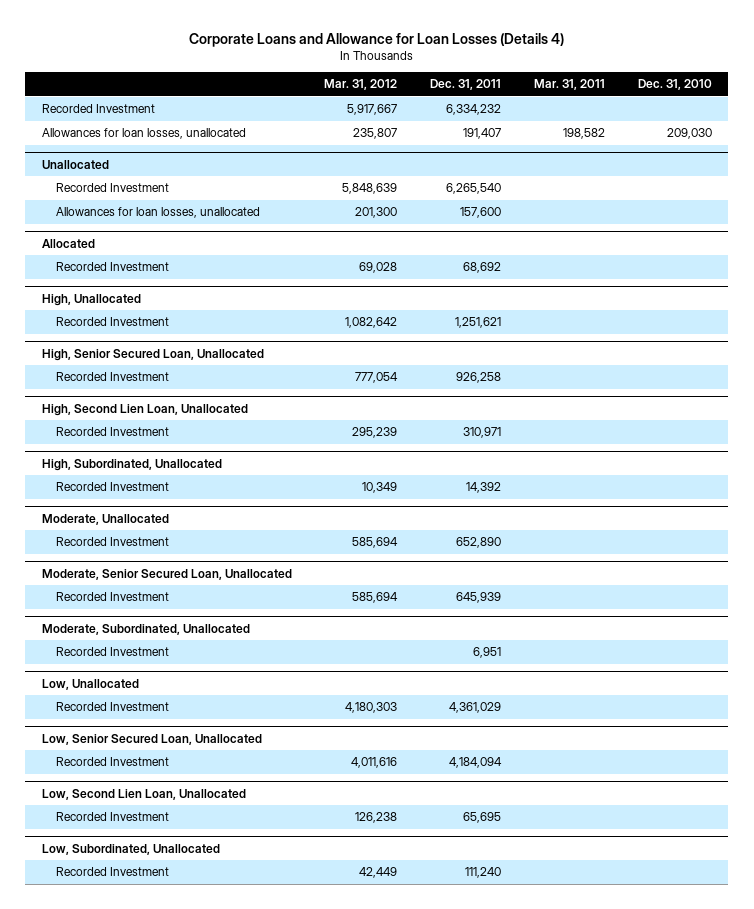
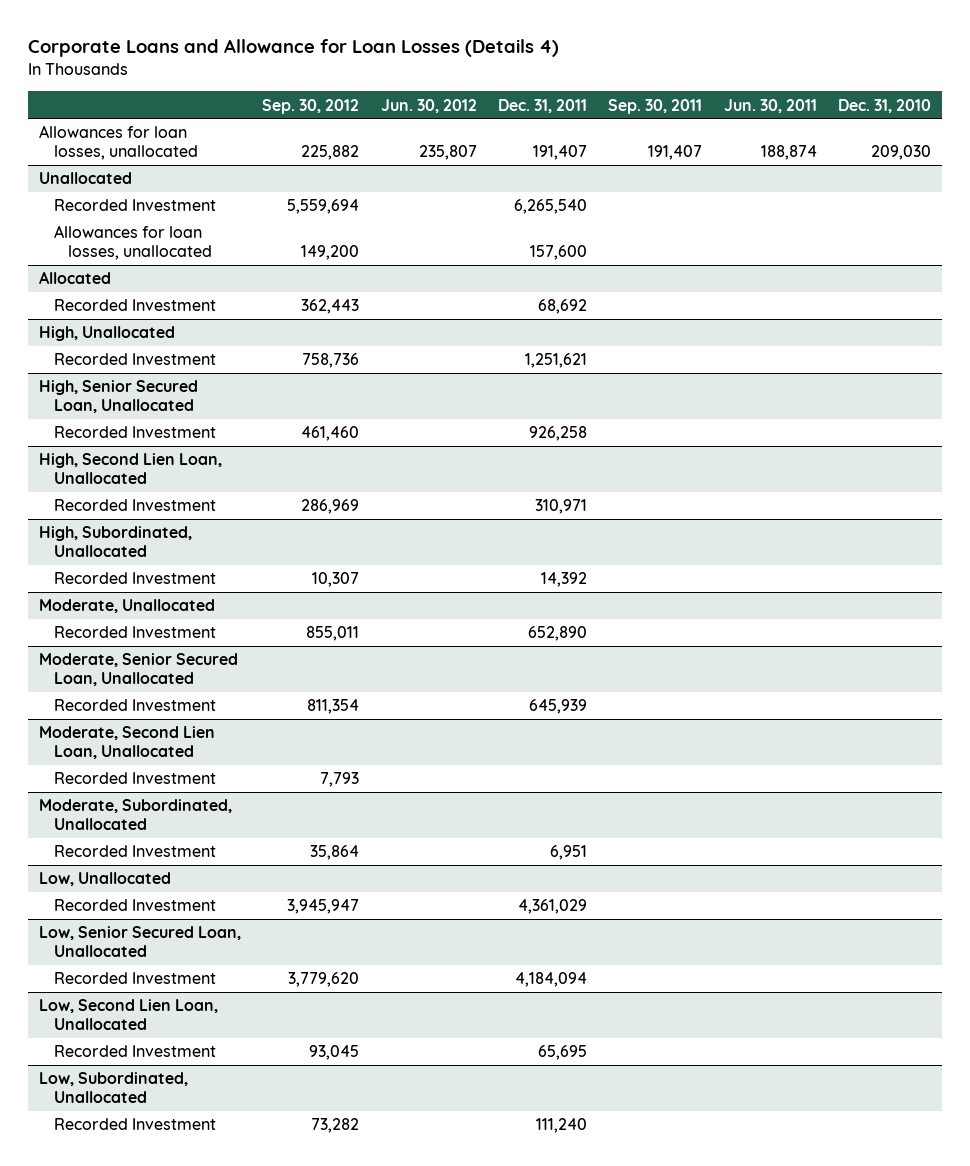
[324,79,398,91] Mar. 31, 2012 -> none
[534,79,606,91] Mar. 31, 2011 -> none
none -> [262,98,360,114] Sep. 30, 2012
none -> [380,98,477,113] Jun. 30, 2012
none -> [608,98,703,114] Sep. 30, 2011
none -> [723,98,817,113] Jun. 30, 2011
[41,104,155,114] Recorded Investment -> none
none -> [39,726,216,759] Moderate, Second Lien Loan, Unallocated
none -> [53,772,216,785] Recorded Investment

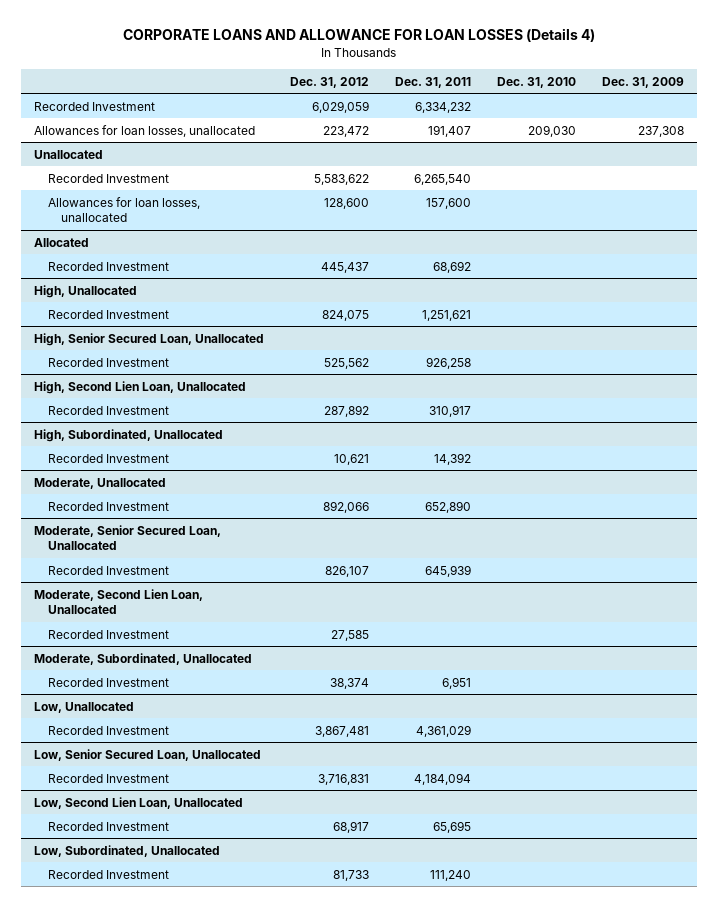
[28,39,560,58] Corporate Loans and Allowance for Loan Losses (Details 4) -> [123,28,596,43] CORPORATE LOANS AND ALLOWANCE FOR LOAN LOSSES (Details 4)
[262,98,360,114] Sep. 30, 2012 -> none
[380,98,477,113] Jun. 30, 2012 -> none
[608,98,703,114] Sep. 30, 2011 -> none
[723,98,817,113] Jun. 30, 2011 -> none
none -> [290,76,370,88] Dec. 31, 2012
none -> [602,76,685,88] Dec. 31, 2009
none -> [34,101,156,111] Recorded Investment
[534,499,587,515] 310,971 -> [429,404,472,417] 310,917

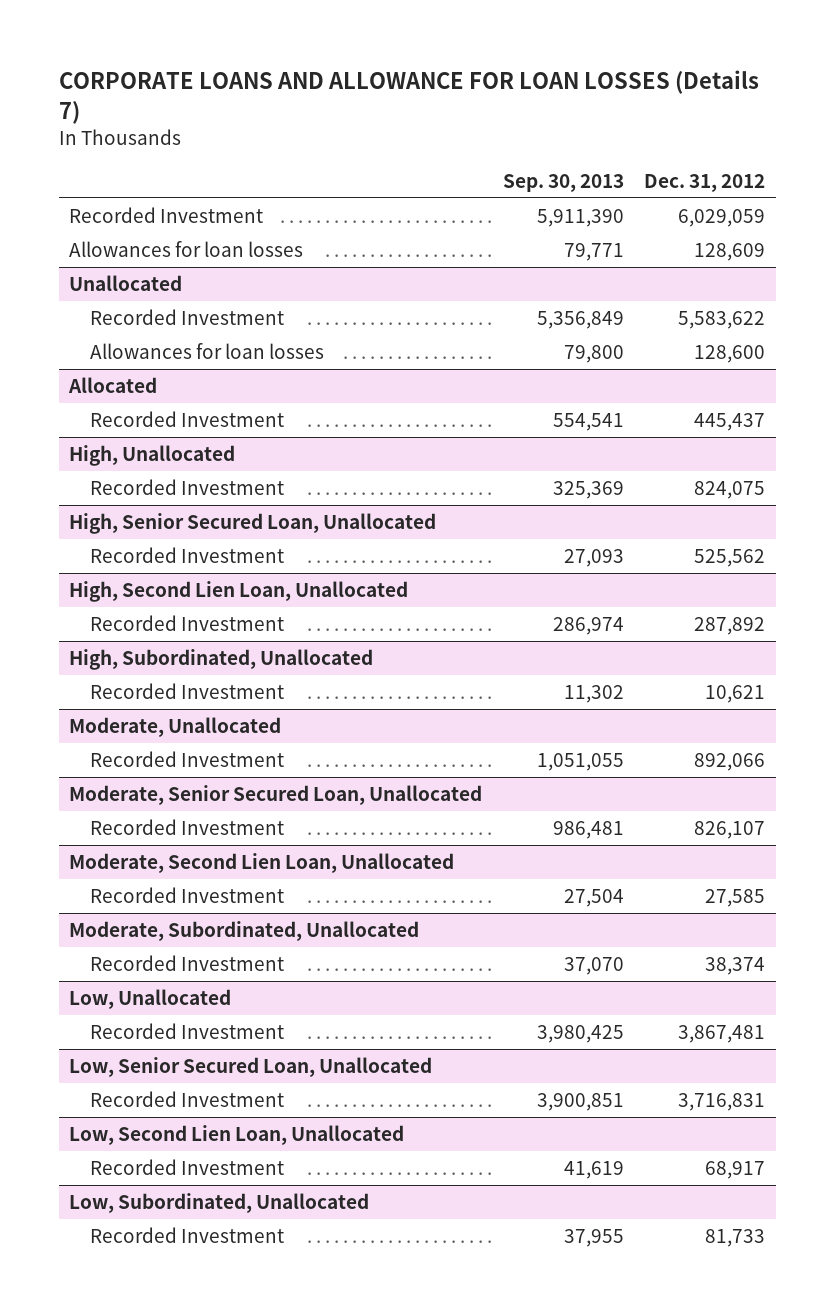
[123,28,596,43] CORPORATE LOANS AND ALLOWANCE FOR LOAN LOSSES (Details 4) -> [58,69,759,124] CORPORATE LOANS AND ALLOWANCE FOR LOAN LOSSES (Details 7)
[395,76,472,88] Dec. 31, 2011 -> none
[497,76,577,88] Dec. 31, 2010 -> none
[602,76,685,88] Dec. 31, 2009 -> none
none -> [502,173,624,192] Sep. 30, 2013
[34,124,256,137] Allowances for loan losses, unallocated -> [69,240,304,257] Allowances for loan losses
[323,125,370,137] 223,472 -> [694,242,766,261] 128,609
[47,196,200,222] Allowances for loan losses, unallocated -> [90,342,325,359] Allowances for loan losses

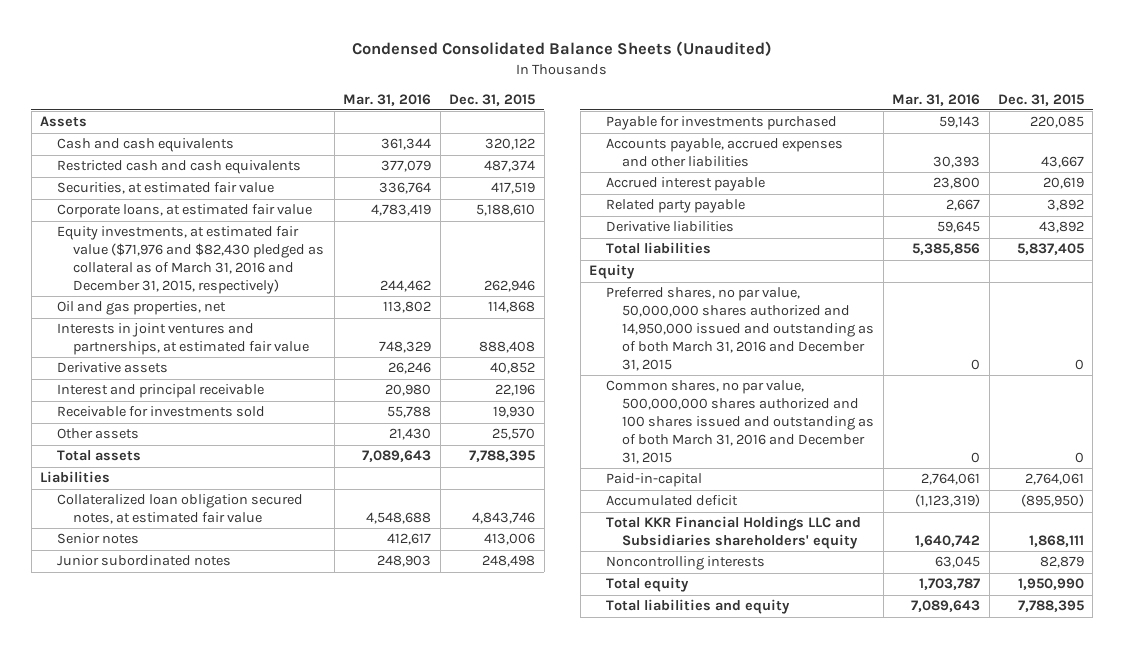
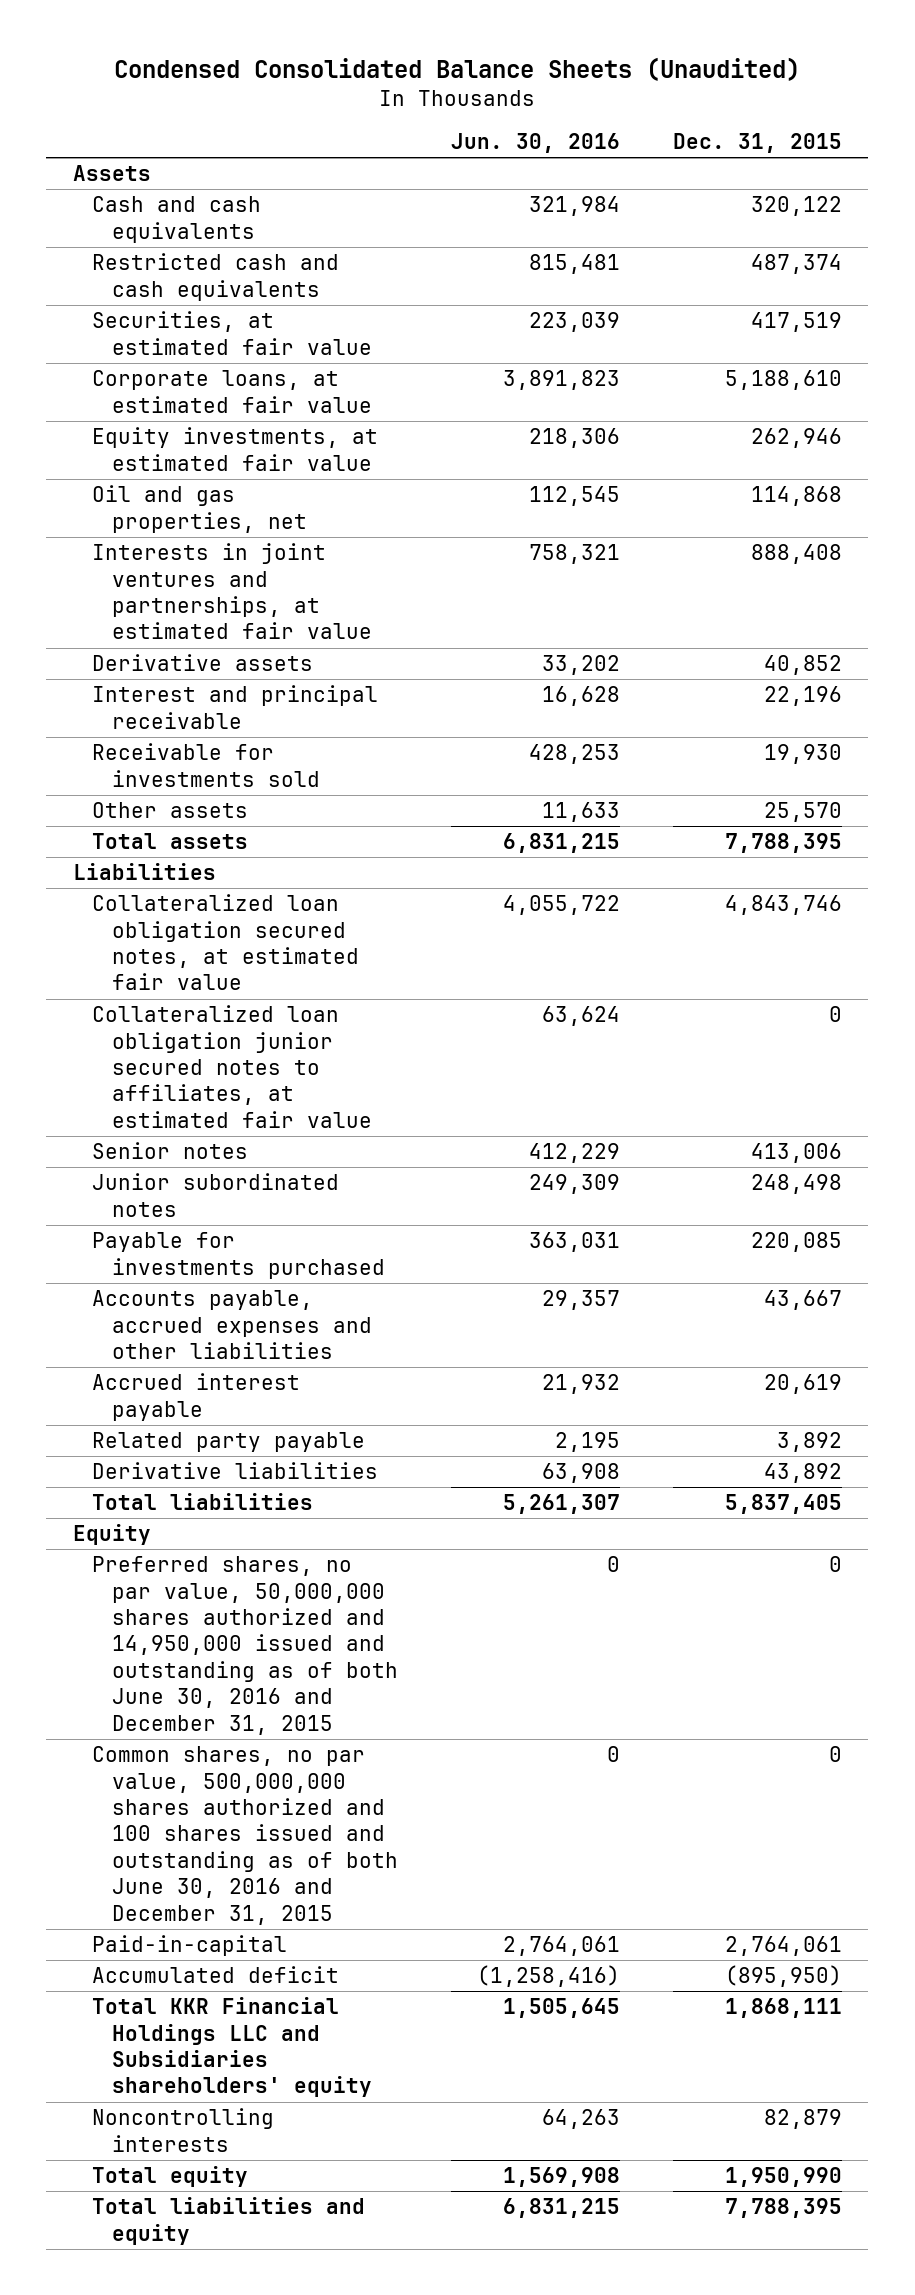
[343,93,432,106] Mar. 31, 2016 -> none
none -> [450,133,620,154] Jun. 30, 2016
[56,226,325,294] Equity investments, at estimated fair value ($71,976 and $82,430 pledged as collateral as of March 31, 2016 and December 31, 2015, respectively) -> [92,427,379,471] Equity investments, at estimated fair value
none -> [92,1005,372,1128] Collateralized loan obligation junior secured notes to affiliates, at estimated fair value
[605,287,875,371] Preferred shares, no par value, 50,000,000 shares authorized and 14,950,000 issued and outstanding as of both March 31, 2016 and December 31, 2015 -> [92,1556,398,1735] Preferred shares, no par value, 50,000,000 shares authorized and 14,950,000 issued and outstanding as of both June 30, 2016 and December 31, 2015
[605,380,875,464] Common shares, no par value, 500,000,000 shares authorized and 100 shares issued and outstanding as of both March 31, 2016 and December 31, 2015 -> [92,1746,398,1925] Common shares, no par value, 500,000,000 shares authorized and 100 shares issued and outstanding as of both June 30, 2016 and December 31, 2015

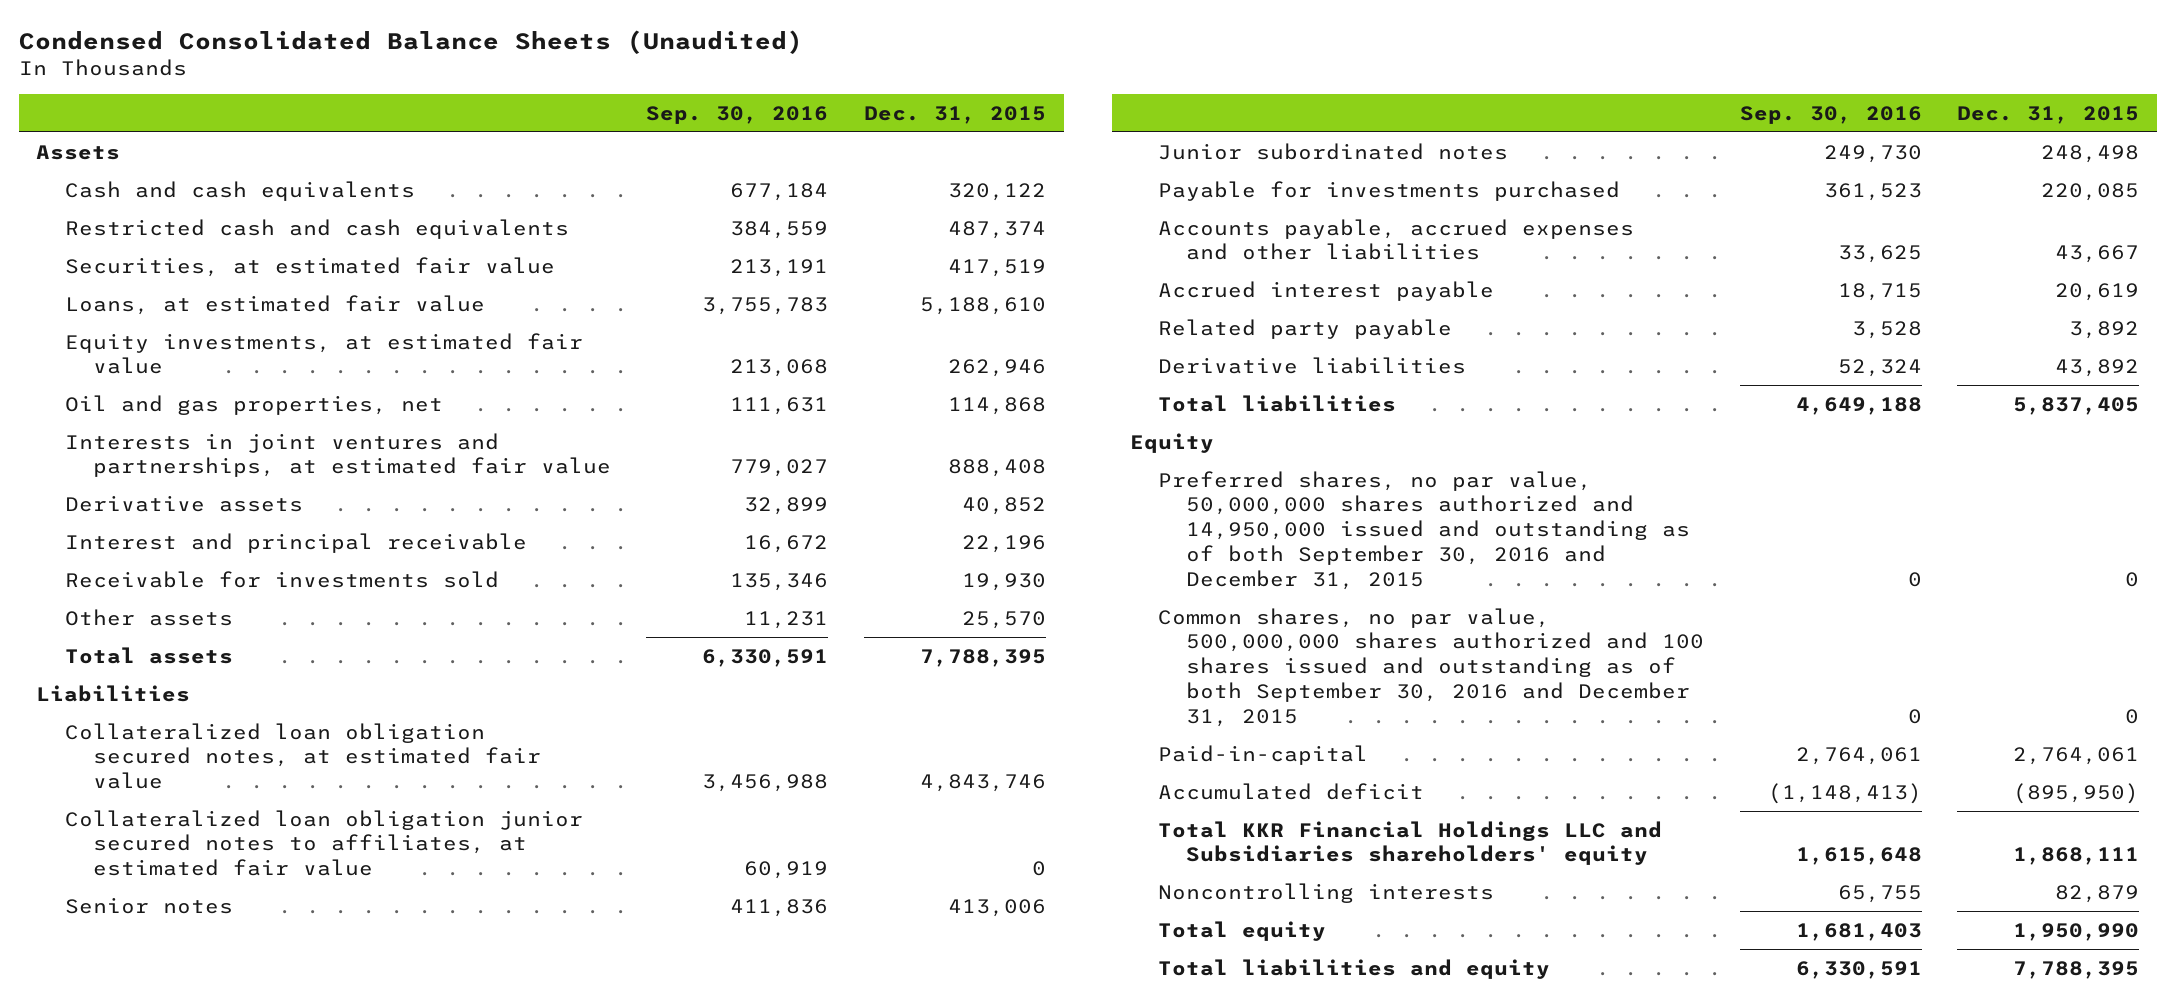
[450,133,620,154] Jun. 30, 2016 -> none
none -> [646,105,829,124] Sep. 30, 2016
[92,370,372,413] Corporate loans, at estimated fair value -> [64,294,485,315] Loans, at estimated fair value
[92,1556,398,1735] Preferred shares, no par value, 50,000,000 shares authorized and 14,950,000 issued and outstanding as of both June 30, 2016 and December 31, 2015 -> [1157,470,1691,590] Preferred shares, no par value, 50,000,000 shares authorized and 14,950,000 issued and outstanding as of both September 30, 2016 and December 31, 2015
[92,1746,398,1925] Common shares, no par value, 500,000,000 shares authorized and 100 shares issued and outstanding as of both June 30, 2016 and December 31, 2015 -> [1157,607,1705,727] Common shares, no par value, 500,000,000 shares authorized and 100 shares issued and outstanding as of both September 30, 2016 and December 31, 2015

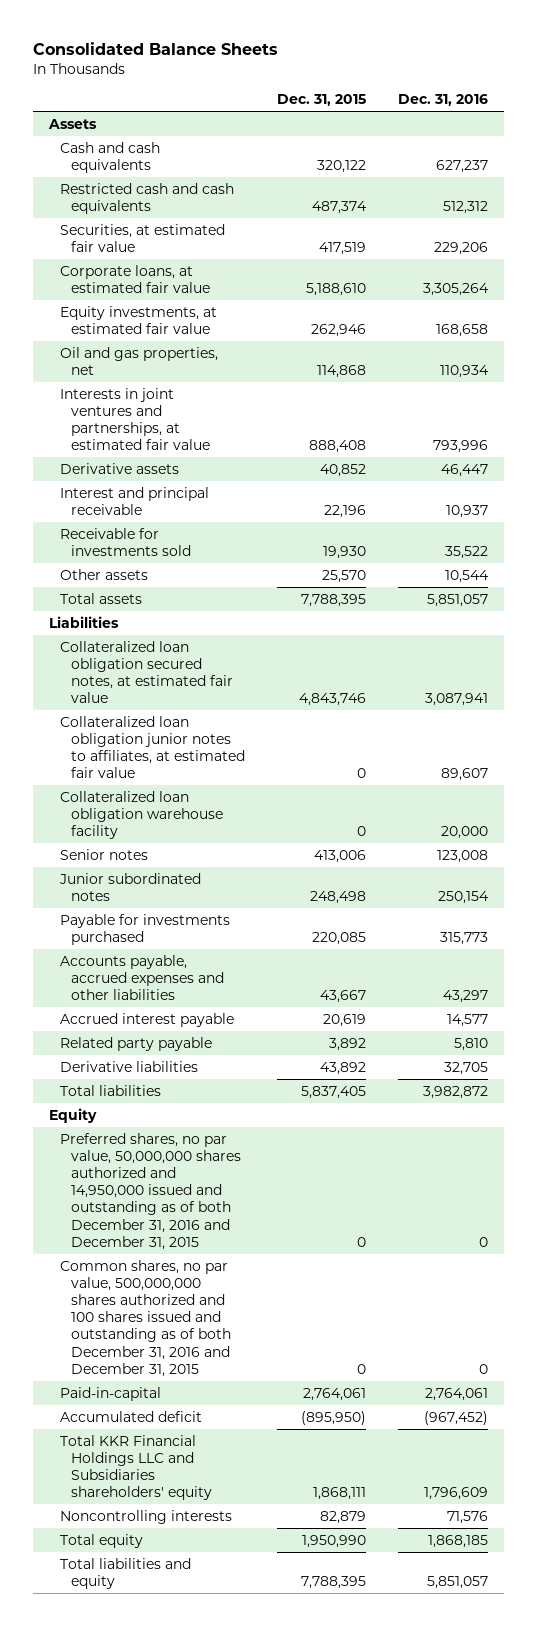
[18,29,803,54] Condensed Consolidated Balance Sheets (Unaudited) -> [33,41,279,55] Consolidated Balance Sheets
[646,105,829,124] Sep. 30, 2016 -> none
none -> [397,94,488,107] Dec. 31, 2016
[64,294,485,315] Loans, at estimated fair value -> [60,264,211,293] Corporate loans, at estimated fair value
[64,809,583,877] Collateralized loan obligation junior secured notes to affiliates, at estimated fair value -> [60,715,246,779] Collateralized loan obligation junior notes to affiliates, at estimated fair value
none -> [60,790,224,840] Collateralized loan obligation warehouse facility
[1157,470,1691,590] Preferred shares, no par value, 50,000,000 shares authorized and 14,950,000 issued and outstanding as of both September 30, 2016 and December 31, 2015 -> [60,1132,242,1250] Preferred shares, no par value, 50,000,000 shares authorized and 14,950,000 issued and outstanding as of both December 31, 2016 and December 31, 2015
[1157,607,1705,727] Common shares, no par value, 500,000,000 shares authorized and 100 shares issued and outstanding as of both September 30, 2016 and December 31, 2015 -> [60,1259,232,1377] Common shares, no par value, 500,000,000 shares authorized and 100 shares issued and outstanding as of both December 31, 2016 and December 31, 2015

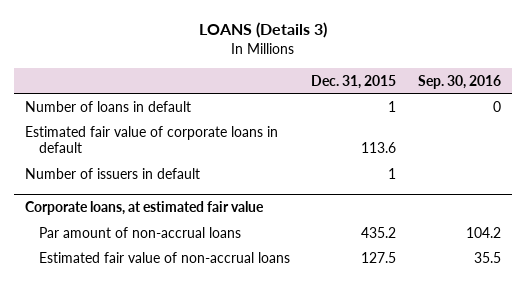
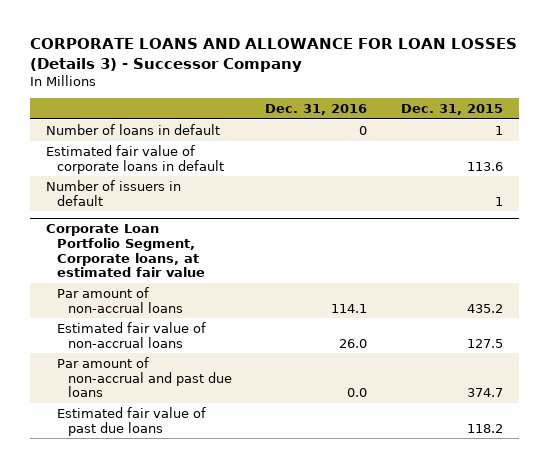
[198,22,327,39] LOANS (Details 3) -> [29,38,517,72] CORPORATE LOANS AND ALLOWANCE FOR LOAN LOSSES (Details 3) - Successor Company
[417,74,501,89] Sep. 30, 2016 -> none
none -> [265,104,368,116] Dec. 31, 2016
[24,200,264,215] Corporate loans, at estimated fair value -> [46,224,206,278] Corporate Loan Portfolio Segment, Corporate loans, at estimated fair value
none -> [57,356,232,398] Par amount of non-accrual and past due loans
none -> [57,406,207,436] Estimated fair value of past due loans

